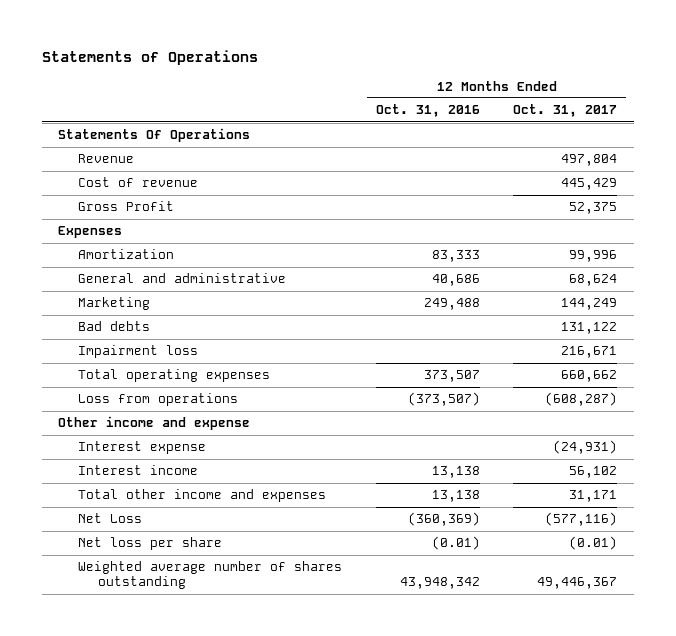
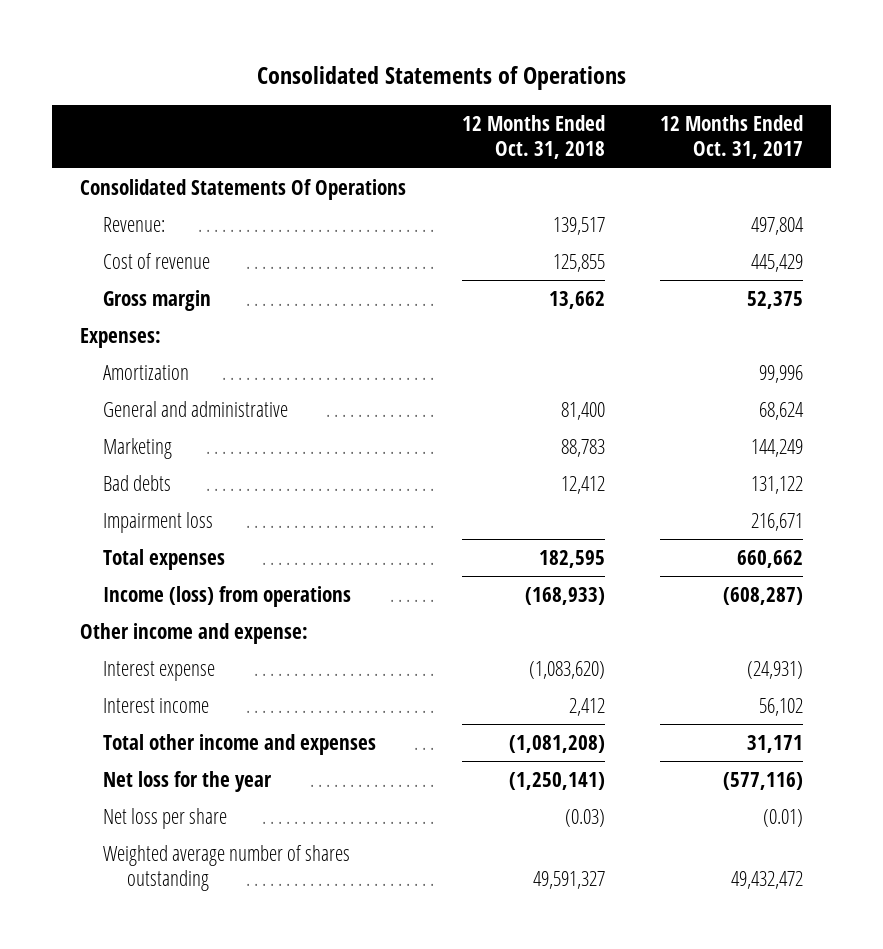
[41,49,258,65] Statements of Operations -> [256,66,626,91] Consolidated Statements of Operations
[375,104,480,118] Oct. 31, 2016 -> none
none -> [461,115,605,160] 12 Months Ended Oct. 31, 2018
[58,128,251,143] Statements Of Operations -> [79,179,406,201] Consolidated Statements Of Operations
[78,154,135,164] Revenue -> [103,217,166,233] Revenue:
[78,201,175,212] Gross Profit -> [103,290,212,312] Gross margin
[58,226,123,239] Expenses -> [79,328,161,349] Expenses:
[78,369,271,383] Total operating expenses -> [103,549,226,571] Total expenses
[78,393,239,407] Loss from operations -> [103,586,352,608] Income (loss) from operations
[58,416,251,431] Other income and expense -> [79,623,308,645] Other income and expense:
[78,513,143,524] Net Loss -> [103,771,273,793] Net loss for the year
[537,577,618,590] 49,446,367 -> [731,871,804,890] 49,432,472

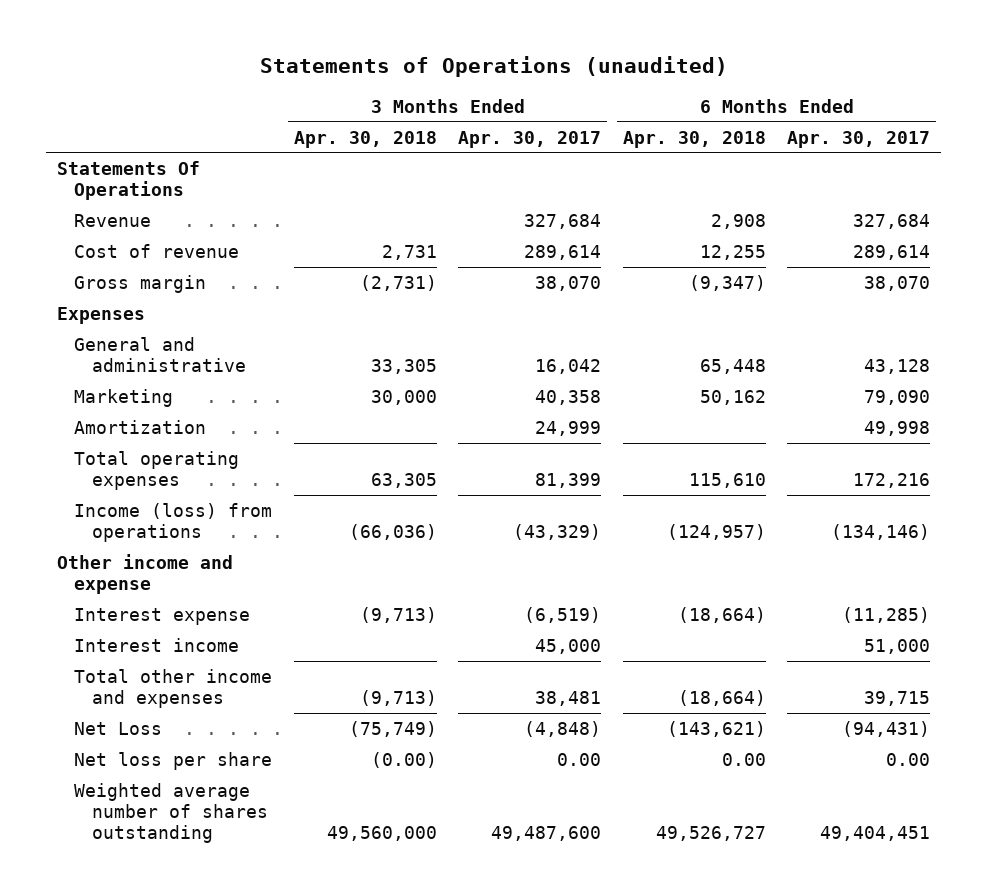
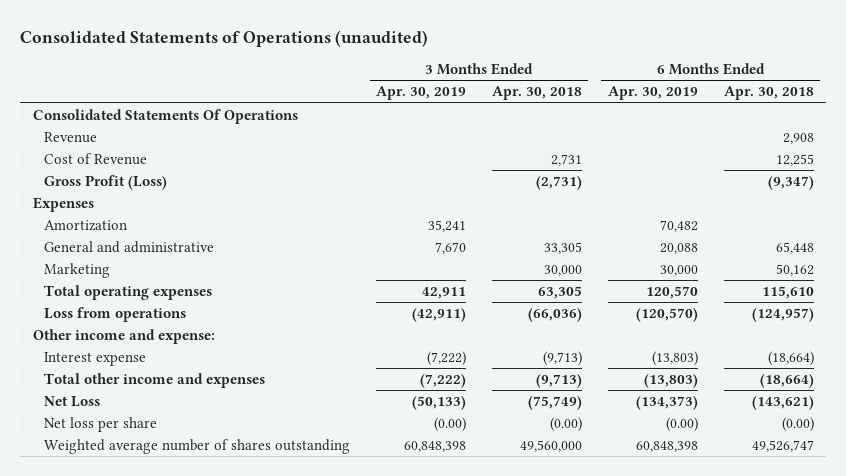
[259,56,728,78] Statements of Operations (unaudited) -> [19,29,428,47] Consolidated Statements of Operations (unaudited)
[458,130,602,148] Apr. 30, 2017 -> none
[787,130,931,148] Apr. 30, 2017 -> none
none -> [376,86,467,101] Apr. 30, 2019
none -> [607,86,698,101] Apr. 30, 2019
[56,160,200,200] Statements Of Operations -> [32,109,298,125] Consolidated Statements Of Operations
[74,243,240,258] Cost of revenue -> [44,153,148,166] Cost of Revenue
[74,274,207,293] Gross margin -> [44,175,168,191] Gross Profit (Loss)
[74,419,207,434] Amortization -> [44,220,128,232] Amortization
[74,502,273,542] Income (loss) from operations -> [44,307,187,323] Loss from operations
[56,553,233,594] Other income and expense -> [32,329,215,345] Other income and expense:
[74,637,240,652] Interest income -> none
[721,752,766,766] 0.00 -> [781,417,814,433] (0.00)
[655,825,766,841] 49,526,727 -> [751,440,814,453] 49,526,747

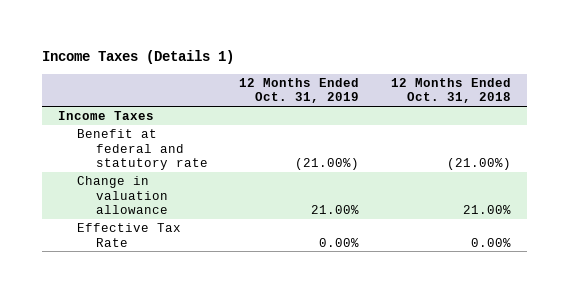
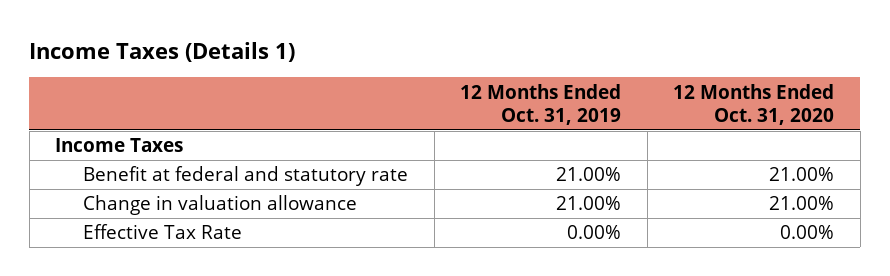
[390,77,511,104] 12 Months Ended Oct. 31, 2018 -> none
none -> [673,83,835,125] 12 Months Ended Oct. 31, 2020
[295,157,360,170] (21.00%) -> [556,167,622,182] 21.00%

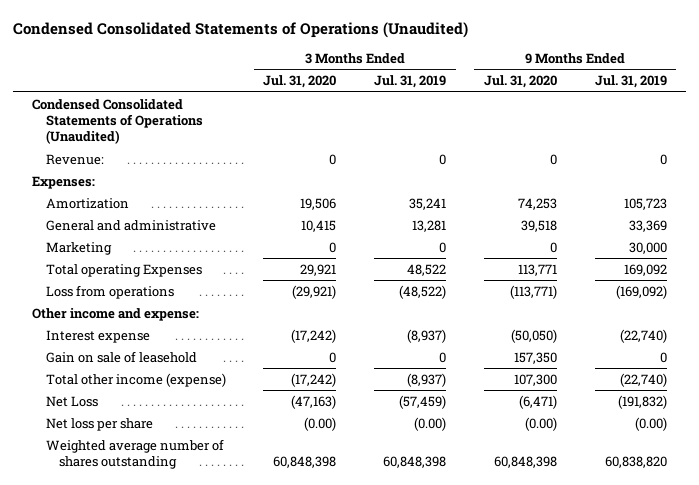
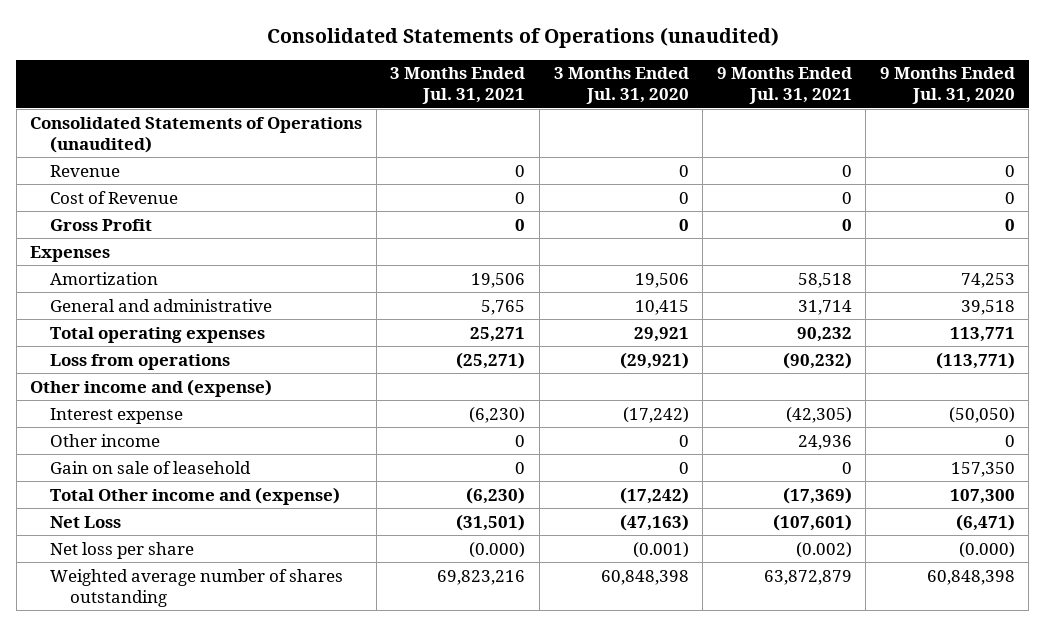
[13,21,469,38] Condensed Consolidated Statements of Operations (Unaudited) -> [266,26,779,48] Consolidated Statements of Operations (unaudited)
[374,75,447,89] Jul. 31, 2019 -> none
[594,75,667,89] Jul. 31, 2019 -> none
none -> [390,67,526,105] 3 Months Ended Jul. 31, 2021
none -> [716,67,852,105] 9 Months Ended Jul. 31, 2021
[32,98,203,145] Condensed Consolidated Statements of Operations (Unaudited) -> [30,116,363,153] Consolidated Statements of Operations (unaudited)
[45,153,104,165] Revenue: -> [50,164,121,177] Revenue
none -> [50,190,179,204] Cost of Revenue
none -> [50,218,153,231] Gross Profit
[32,175,96,189] Expenses: -> [30,245,111,262] Expenses
[45,241,112,255] Marketing -> none
[45,263,202,277] Total operating Expenses -> [50,326,266,343] Total operating expenses
[32,307,200,321] Other income and expense: -> [30,378,273,397] Other income and (expense)
none -> [50,433,161,447] Other income
[45,372,226,387] Total other income (expense) -> [50,486,341,505] Total Other income and (expense)
[304,416,337,431] (0.00) -> [632,541,689,558] (0.001)
[524,416,557,431] (0.00) -> [958,541,1015,558] (0.000)

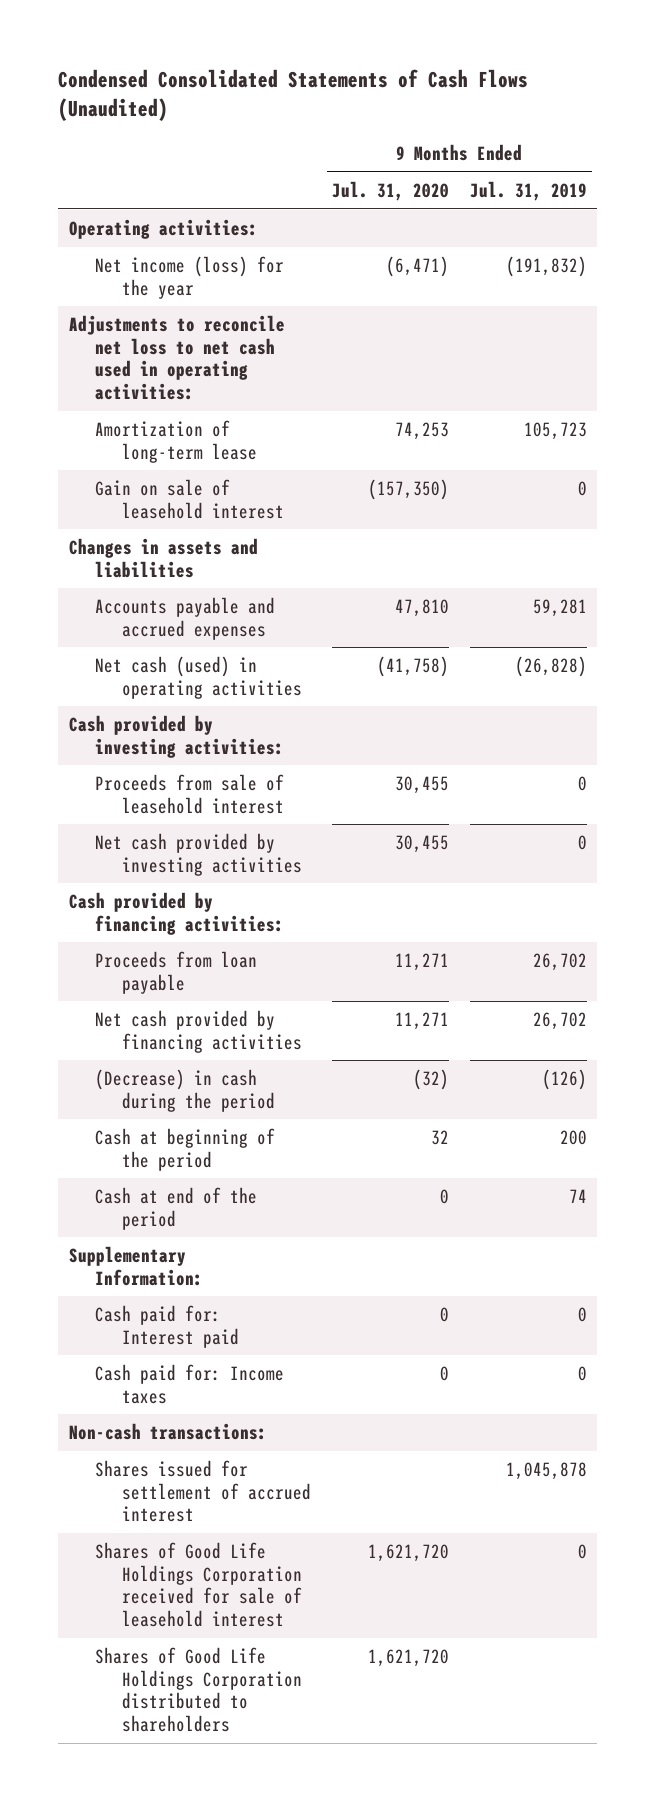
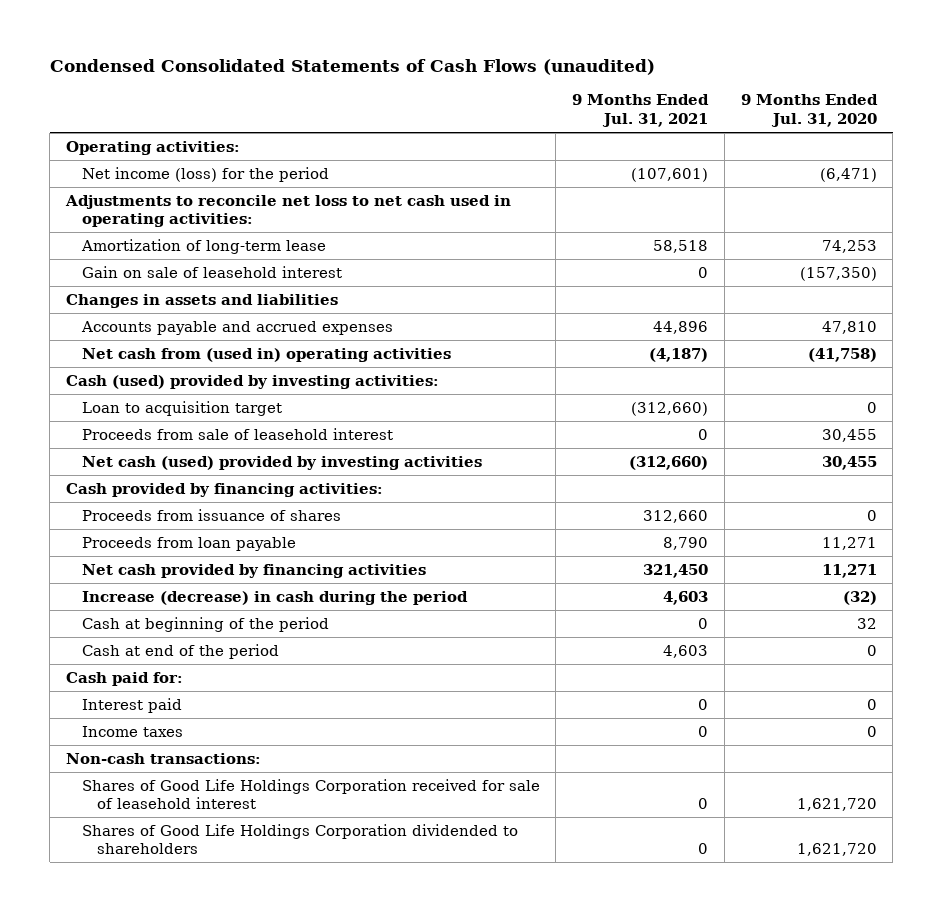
[58,69,529,122] Condensed Consolidated Statements of Cash Flows (Unaudited) -> [49,59,655,76] Condensed Consolidated Statements of Cash Flows (unaudited)
[469,180,587,201] Jul. 31, 2019 -> none
none -> [572,94,710,127] 9 Months Ended Jul. 31, 2021
[95,255,285,299] Net income (loss) for the year -> [81,166,329,182] Net income (loss) for the period
[95,655,303,699] Net cash (used) in operating activities -> [81,347,451,362] Net cash from (used in) operating activities
[68,714,285,758] Cash provided by investing activities: -> [65,374,439,389] Cash (used) provided by investing activities:
none -> [81,400,282,416] Loan to acquisition target
[95,832,303,876] Net cash provided by investing activities -> [81,455,482,470] Net cash (used) provided by investing activities
none -> [81,508,341,521] Proceeds from issuance of shares
[95,1068,276,1112] (Decrease) in cash during the period -> [81,590,468,605] Increase (decrease) in cash during the period
[68,1245,204,1286] Supplementary Information: -> none
none -> [65,671,183,686] Cash paid for:
[95,1304,240,1348] Cash paid for: Interest paid -> [81,697,182,713] Interest paid
[95,1363,285,1404] Cash paid for: Income taxes -> [81,725,183,737] Income taxes
[95,1459,312,1523] Shares issued for settlement of accrued interest -> none
[95,1646,303,1732] Shares of Good Life Holdings Corporation distributed to shareholders -> [81,823,518,855] Shares of Good Life Holdings Corporation dividended to shareholders

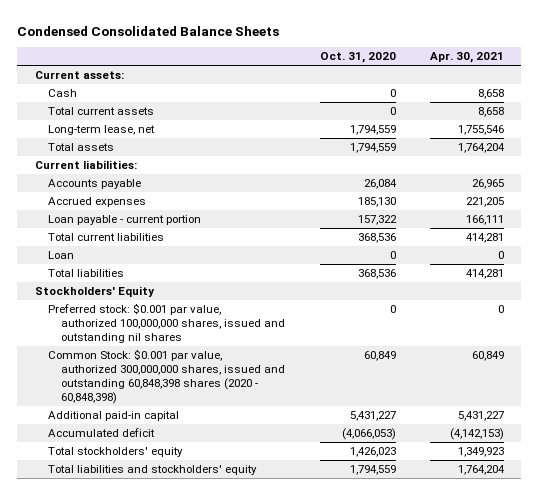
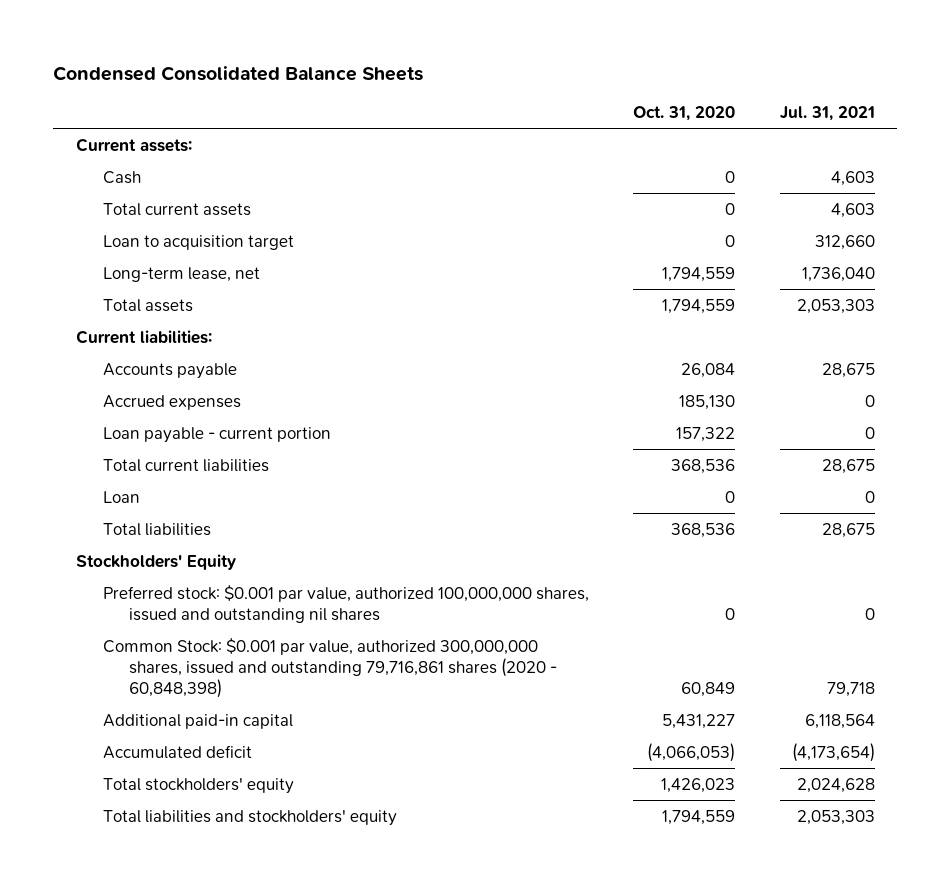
[429,52,504,64] Apr. 30, 2021 -> none
none -> [779,106,875,122] Jul. 31, 2021
none -> [102,234,294,250] Loan to acquisition target
[47,349,286,404] Common Stock: $0.001 par value, authorized 300,000,000 shares, issued and outstanding 60,848,398 shares (2020 - 60,848,398) -> [102,637,558,698] Common Stock: $0.001 par value, authorized 300,000,000 shares, issued and outstanding 79,716,861 shares (2020 - 60,848,398)

